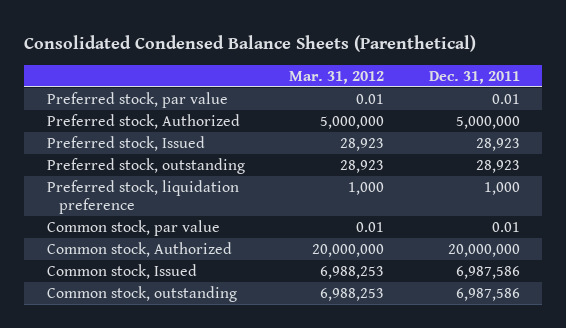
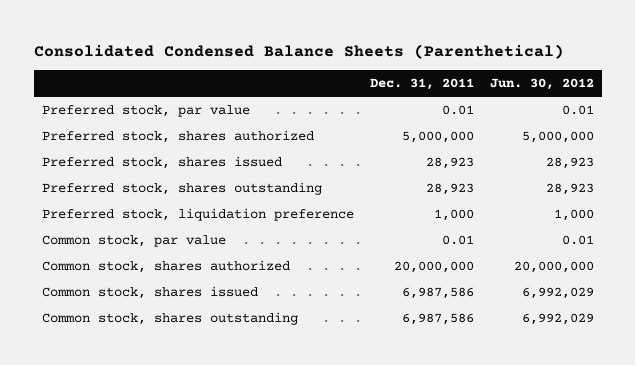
[289,70,385,84] Mar. 31, 2012 -> none
none -> [489,78,594,91] Jun. 30, 2012
[46,113,240,129] Preferred stock, Authorized -> [41,130,314,144] Preferred stock, shares authorized
[46,135,205,151] Preferred stock, Issued -> [41,156,282,170] Preferred stock, shares issued
[46,157,245,174] Preferred stock, outstanding -> [41,182,322,196] Preferred stock, shares outstanding
[46,241,232,257] Common stock, Authorized -> [41,260,290,274] Common stock, shares authorized
[46,263,197,279] Common stock, Issued -> [41,286,258,300] Common stock, shares issued
[46,285,237,302] Common stock, outstanding -> [41,312,298,326] Common stock, shares outstanding

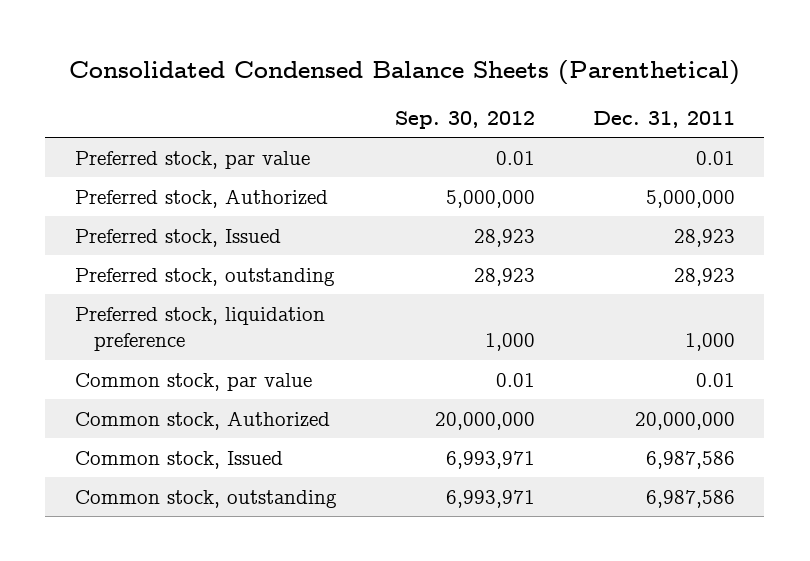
[489,78,594,91] Jun. 30, 2012 -> none
none -> [394,110,535,129] Sep. 30, 2012
[41,130,314,144] Preferred stock, shares authorized -> [74,188,328,208] Preferred stock, Authorized
[41,156,282,170] Preferred stock, shares issued -> [74,228,281,247] Preferred stock, Issued
[41,182,322,196] Preferred stock, shares outstanding -> [74,267,335,286] Preferred stock, outstanding
[41,260,290,274] Common stock, shares authorized -> [74,410,330,430] Common stock, Authorized
[41,286,258,300] Common stock, shares issued -> [74,450,283,469] Common stock, Issued
[41,312,298,326] Common stock, shares outstanding -> [74,489,337,508] Common stock, outstanding

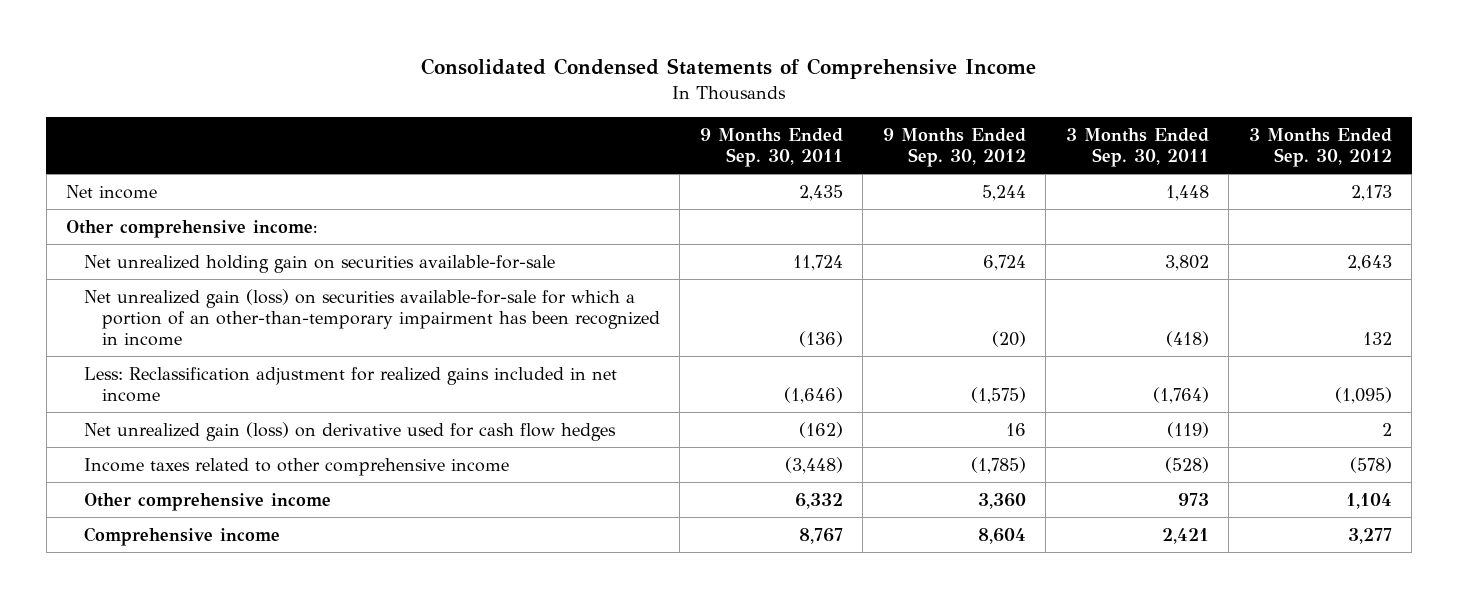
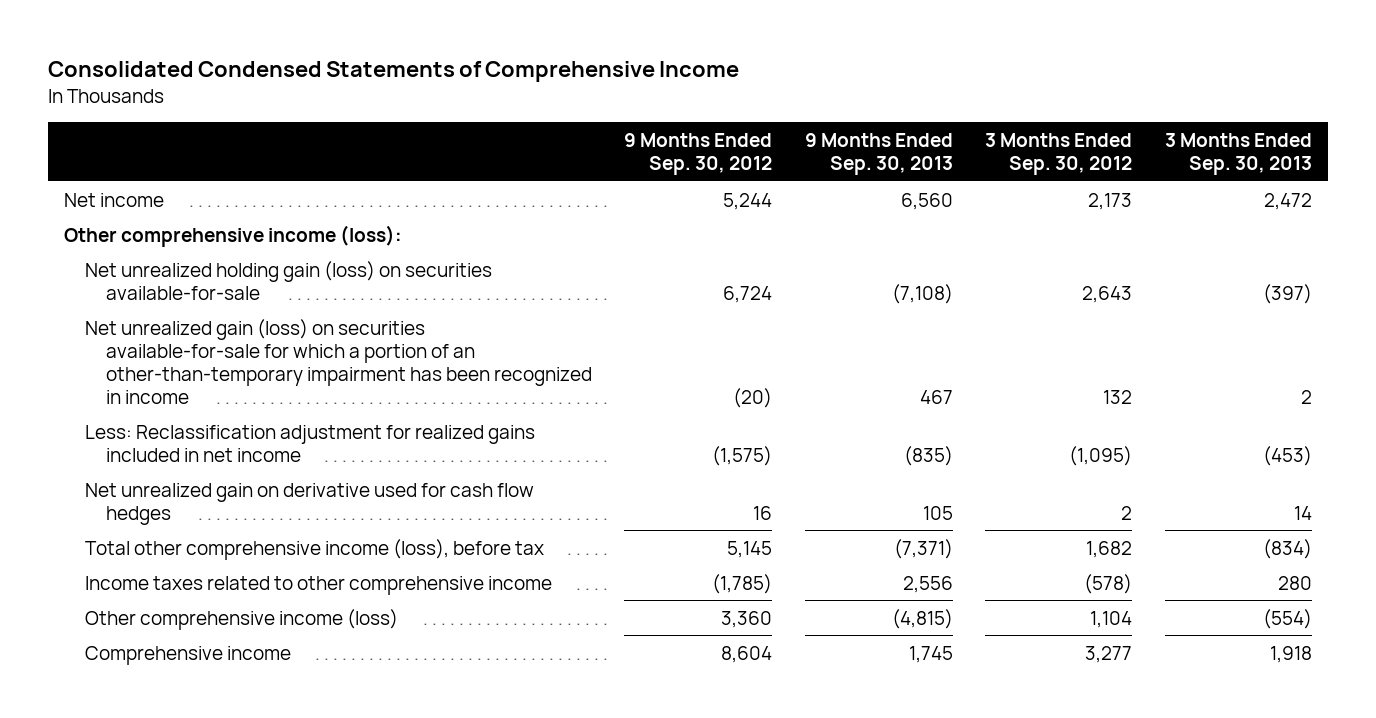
[699,128,843,168] 9 Months Ended Sep. 30, 2011 -> none
[1065,128,1209,168] 3 Months Ended Sep. 30, 2011 -> none
none -> [804,132,953,176] 9 Months Ended Sep. 30, 2013
none -> [1164,132,1312,176] 3 Months Ended Sep. 30, 2013
[66,219,318,238] Other comprehensive income: -> [63,224,402,247] Other comprehensive income (loss):
[83,254,555,273] Net unrealized holding gain on securities available-for-sale -> [84,260,492,300] Net unrealized holding gain (loss) on securities available-for-sale
[83,421,616,441] Net unrealized gain (loss) on derivative used for cash flow hedges -> [84,482,534,525] Net unrealized gain on derivative used for cash flow hedges
none -> [84,538,544,560] Total other comprehensive income (loss), before tax
[83,492,331,511] Other comprehensive income -> [84,608,398,630] Other comprehensive income (loss)

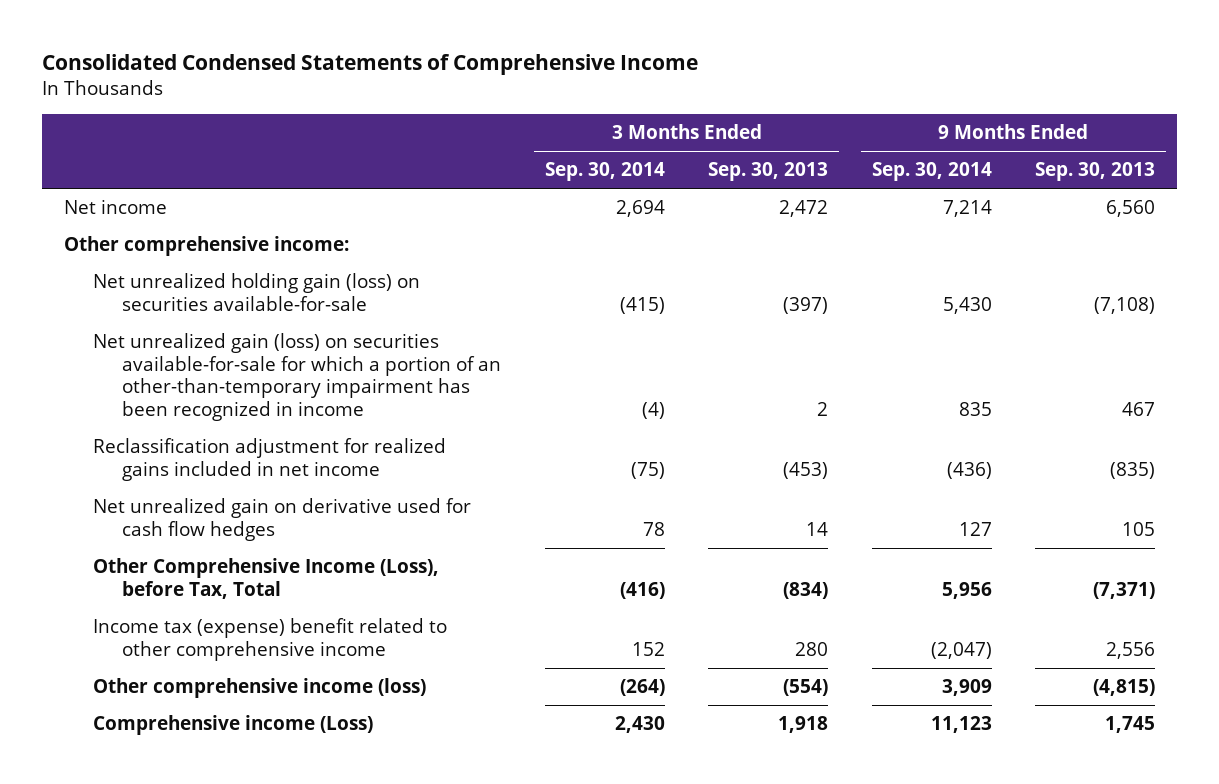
[624,132,773,176] 9 Months Ended Sep. 30, 2012 -> none
[985,132,1133,176] 3 Months Ended Sep. 30, 2012 -> none
none -> [544,162,665,182] Sep. 30, 2014
none -> [871,162,992,182] Sep. 30, 2014
[63,224,402,247] Other comprehensive income (loss): -> [63,236,349,257] Other comprehensive income:
[84,424,535,462] Less: Reclassification adjustment for realized gains included in net income -> [92,438,446,481] Reclassification adjustment for realized gains included in net income
[84,538,544,560] Total other comprehensive income (loss), before tax -> [92,558,439,599] Other Comprehensive Income (Loss), before Tax, Total
[84,575,552,595] Income taxes related to other comprehensive income -> [92,618,447,661] Income tax (expense) benefit related to other comprehensive income
[84,645,291,665] Comprehensive income -> [92,715,373,736] Comprehensive income (Loss)

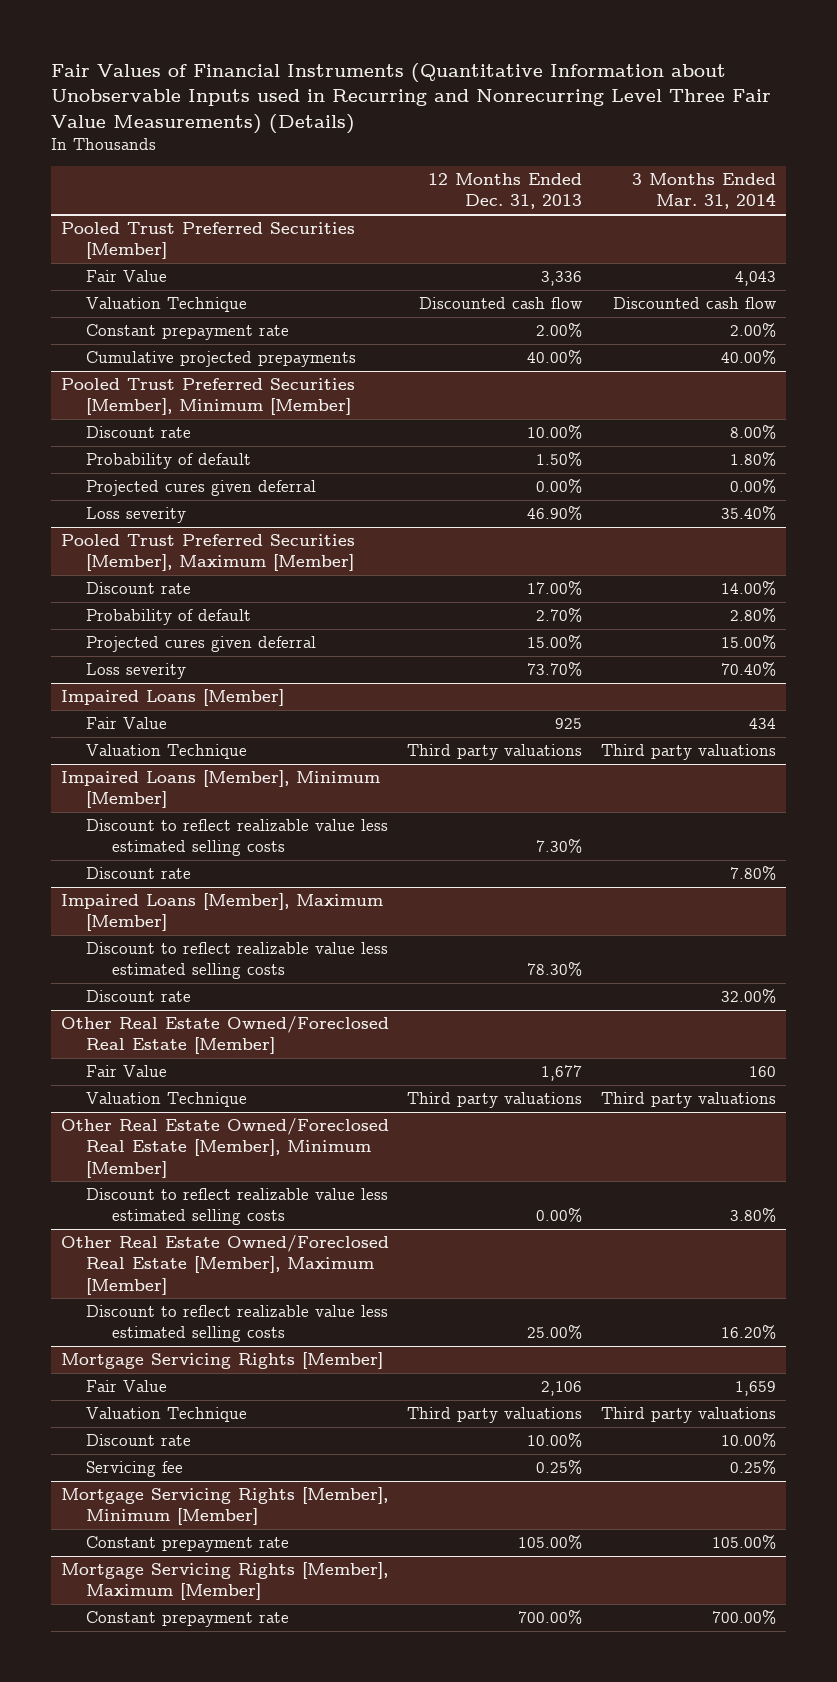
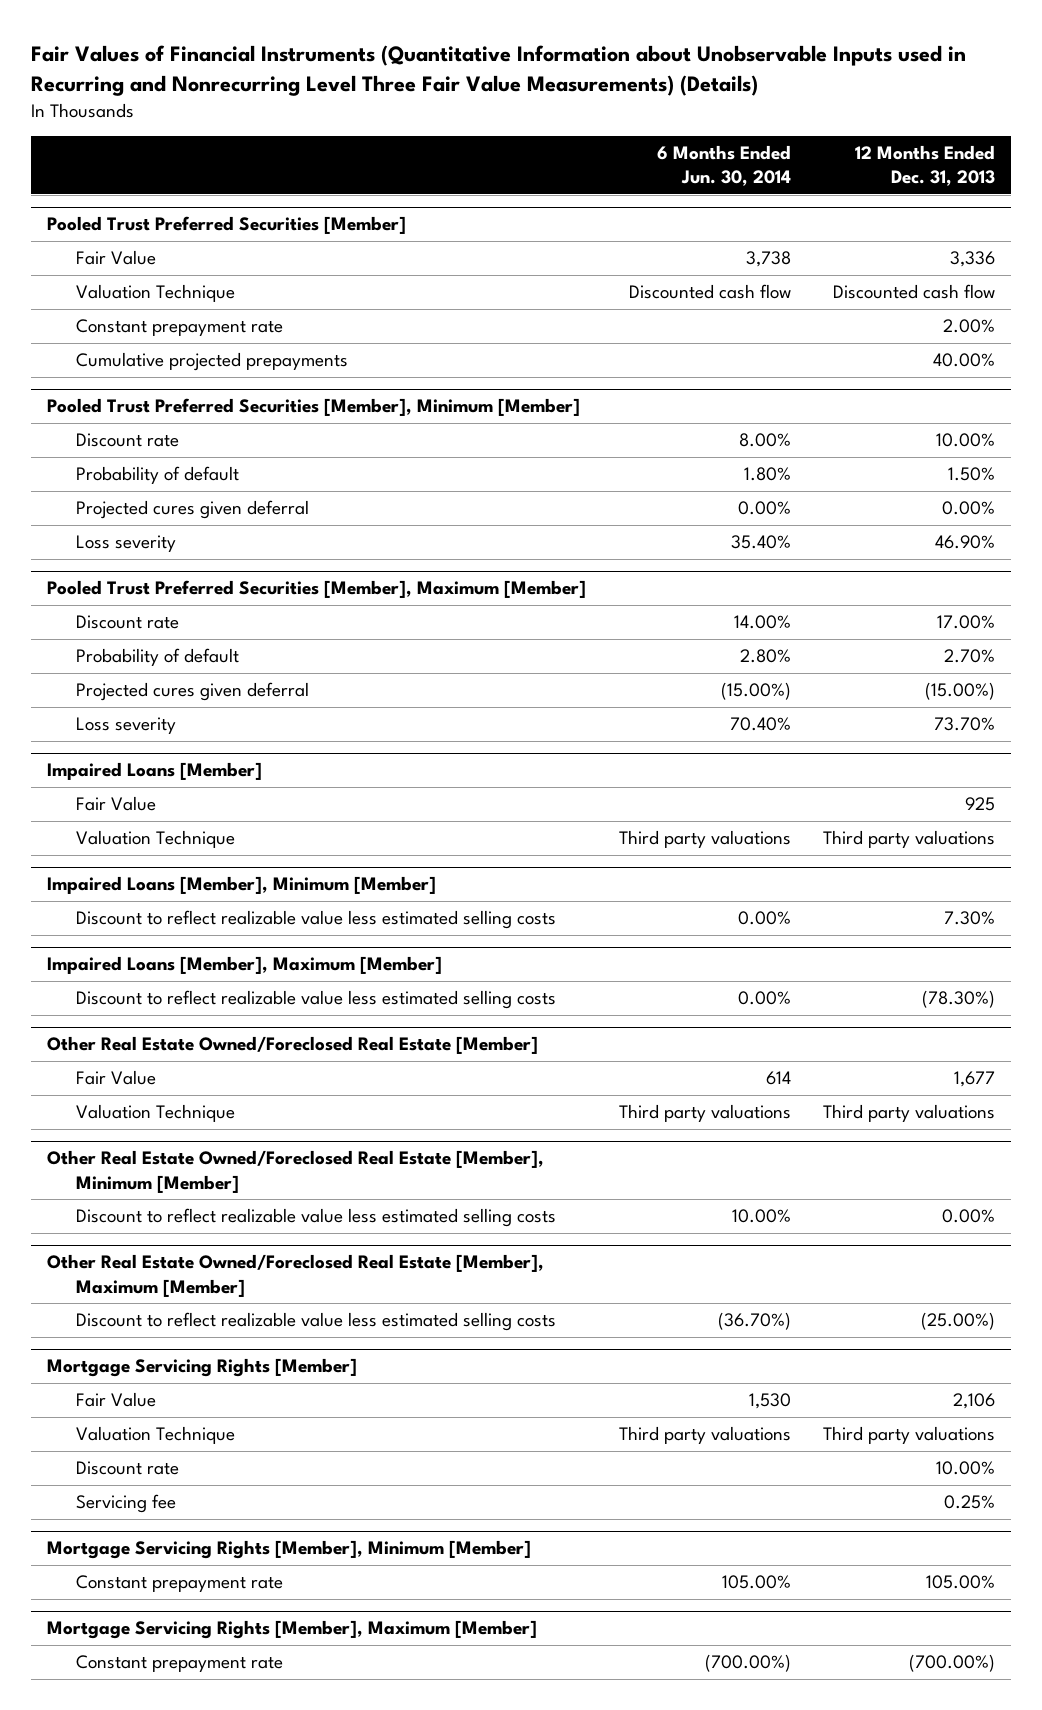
[632,173,777,210] 3 Months Ended Mar. 31, 2014 -> none
none -> [656,144,791,187] 6 Months Ended Jun. 30, 2014
[527,635,583,650] 15.00% -> [924,682,995,701] (15.00%)
[86,867,192,880] Discount rate -> none
[86,990,192,1003] Discount rate -> none
[527,962,583,977] 78.30% -> [921,990,995,1009] (78.30%)
[527,1325,583,1340] 25.00% -> [920,1312,995,1331] (25.00%)
[518,1610,583,1625] 700.00% -> [908,1654,995,1673] (700.00%)

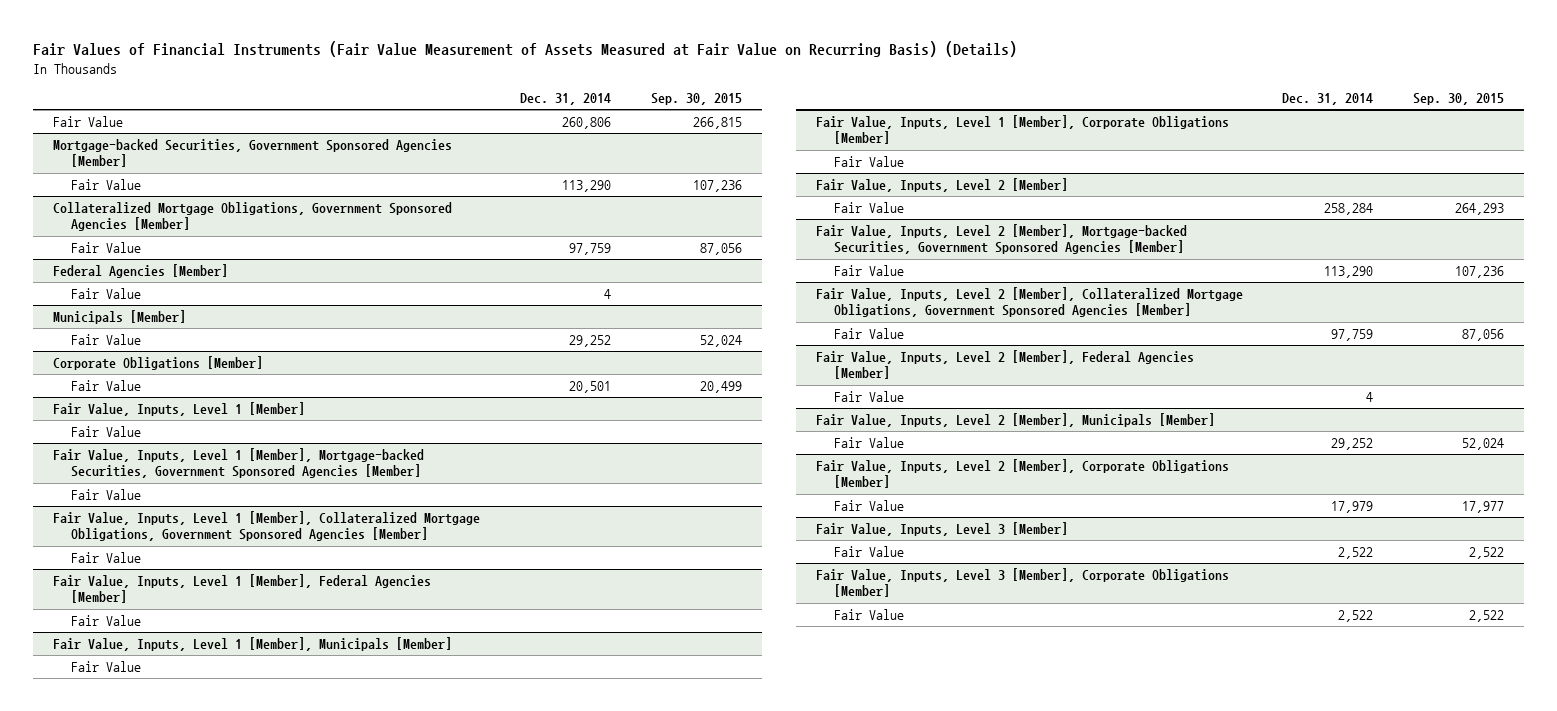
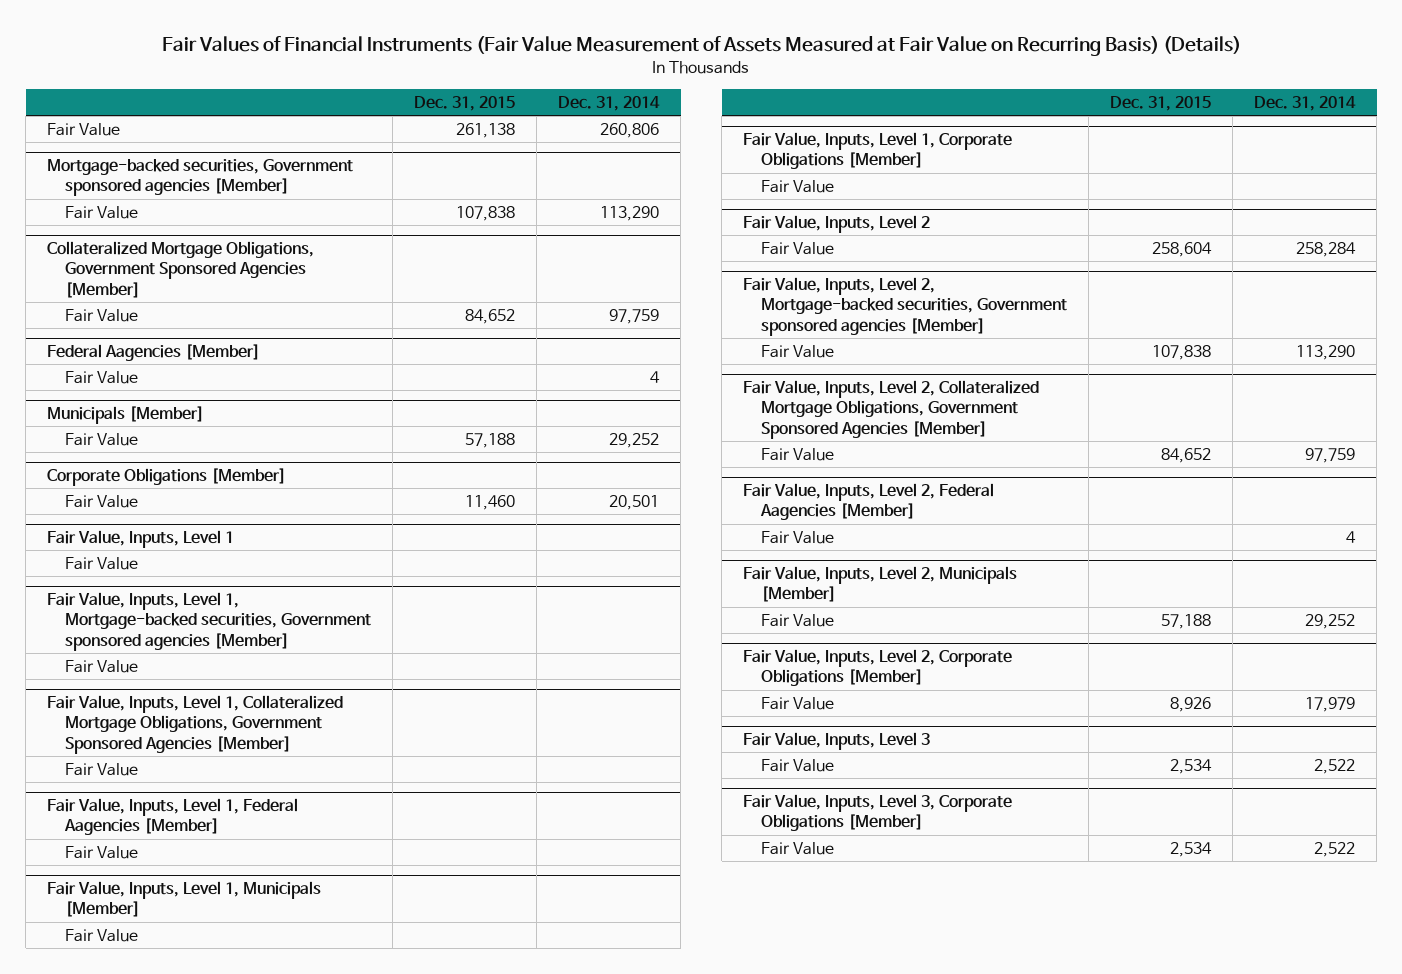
[650,93,742,106] Sep. 30, 2015 -> none
none -> [414,96,516,112] Dec. 31, 2015
[52,138,452,168] Mortgage-backed Securities, Government Sponsored Agencies [Member] -> [47,159,354,197] Mortgage-backed securities, Government sponsored agencies [Member]
[52,263,228,278] Federal Agencies [Member] -> [47,344,261,362] Federal Aagencies [Member]
[52,401,305,416] Fair Value, Inputs, Level 1 [Member] -> [47,530,235,549] Fair Value, Inputs, Level 1
[52,447,424,479] Fair Value, Inputs, Level 1 [Member], Mortgage-backed Securities, Government Sponsored Agencies [Member] -> [47,592,372,651] Fair Value, Inputs, Level 1, Mortgage-backed securities, Government sponsored agencies [Member]
[52,510,480,542] Fair Value, Inputs, Level 1 [Member], Collateralized Mortgage Obligations, Government Sponsored Agencies [Member] -> [47,695,344,754] Fair Value, Inputs, Level 1, Collateralized Mortgage Obligations, Government Sponsored Agencies [Member]
[52,573,431,604] Fair Value, Inputs, Level 1 [Member], Federal Agencies [Member] -> [47,798,299,836] Fair Value, Inputs, Level 1, Federal Aagencies [Member]
[52,636,452,651] Fair Value, Inputs, Level 1 [Member], Municipals [Member] -> [47,881,322,918] Fair Value, Inputs, Level 1, Municipals [Member]
[815,114,1229,145] Fair Value, Inputs, Level 1 [Member], Corporate Obligations [Member] -> [743,132,1013,170] Fair Value, Inputs, Level 1, Corporate Obligations [Member]
[815,177,1068,192] Fair Value, Inputs, Level 2 [Member] -> [743,215,931,234] Fair Value, Inputs, Level 2
[815,223,1187,255] Fair Value, Inputs, Level 2 [Member], Mortgage-backed Securities, Government Sponsored Agencies [Member] -> [743,277,1068,336] Fair Value, Inputs, Level 2, Mortgage-backed securities, Government sponsored agencies [Member]
[815,286,1243,318] Fair Value, Inputs, Level 2 [Member], Collateralized Mortgage Obligations, Government Sponsored Agencies [Member] -> [743,380,1040,439] Fair Value, Inputs, Level 2, Collateralized Mortgage Obligations, Government Sponsored Agencies [Member]
[815,349,1194,380] Fair Value, Inputs, Level 2 [Member], Federal Agencies [Member] -> [743,483,995,521] Fair Value, Inputs, Level 2, Federal Aagencies [Member]
[815,412,1215,427] Fair Value, Inputs, Level 2 [Member], Municipals [Member] -> [743,566,1018,603] Fair Value, Inputs, Level 2, Municipals [Member]
[815,458,1229,489] Fair Value, Inputs, Level 2 [Member], Corporate Obligations [Member] -> [743,649,1013,687] Fair Value, Inputs, Level 2, Corporate Obligations [Member]
[815,521,1068,536] Fair Value, Inputs, Level 3 [Member] -> [743,732,931,751] Fair Value, Inputs, Level 3
[815,567,1229,598] Fair Value, Inputs, Level 3 [Member], Corporate Obligations [Member] -> [743,794,1013,832] Fair Value, Inputs, Level 3, Corporate Obligations [Member]

